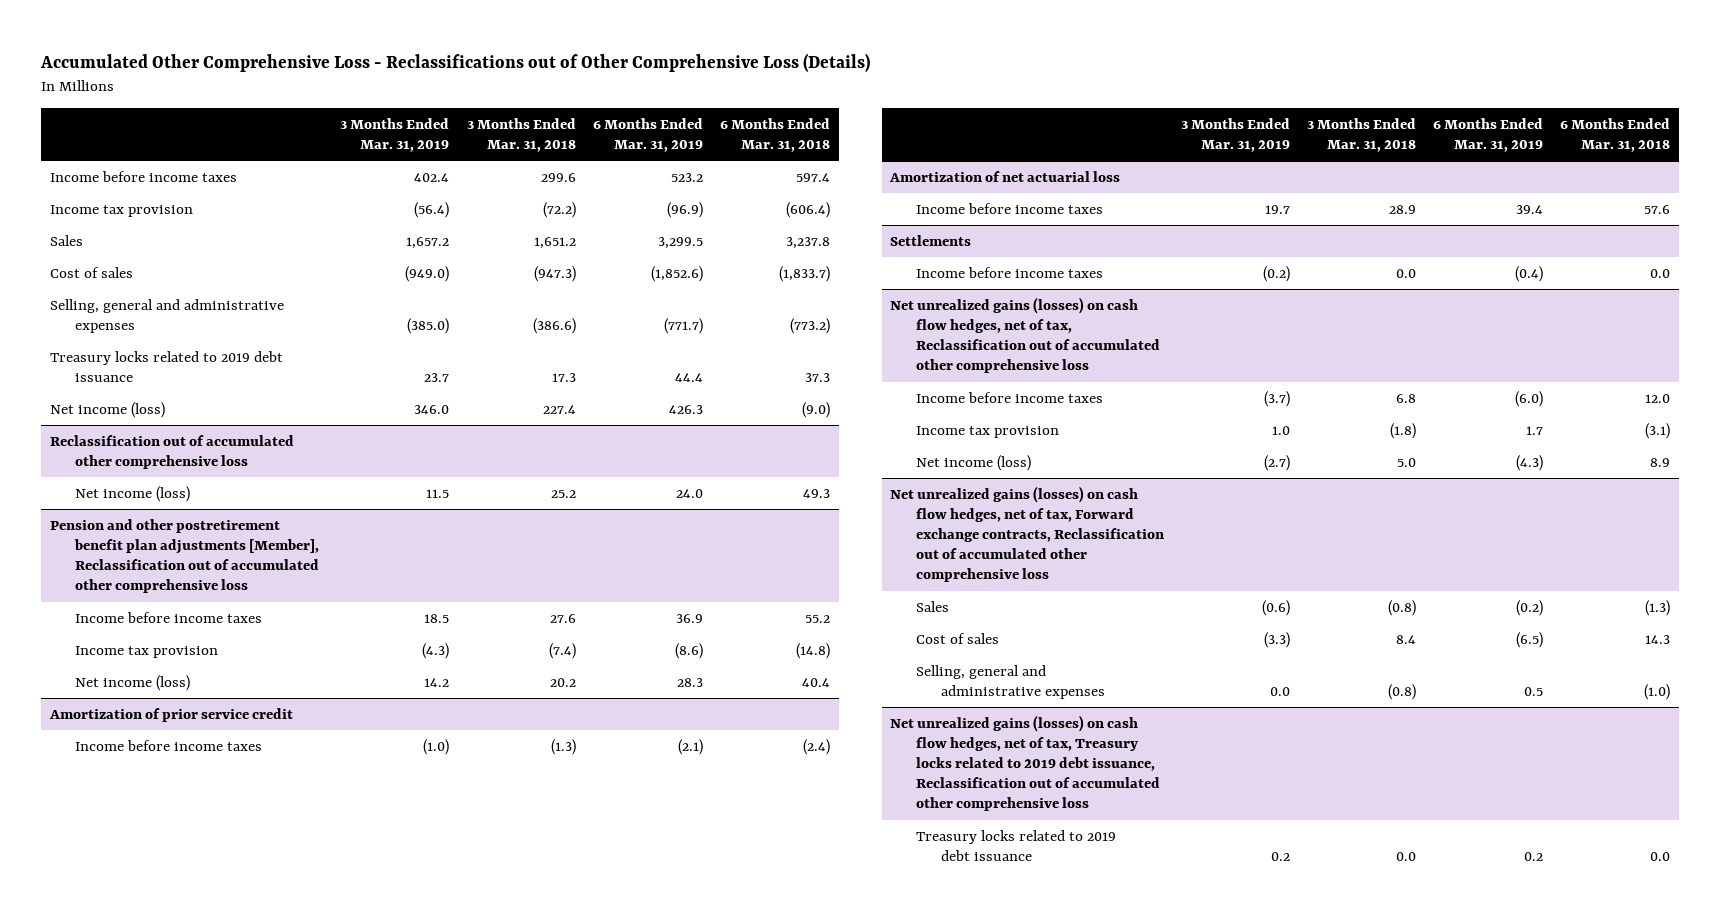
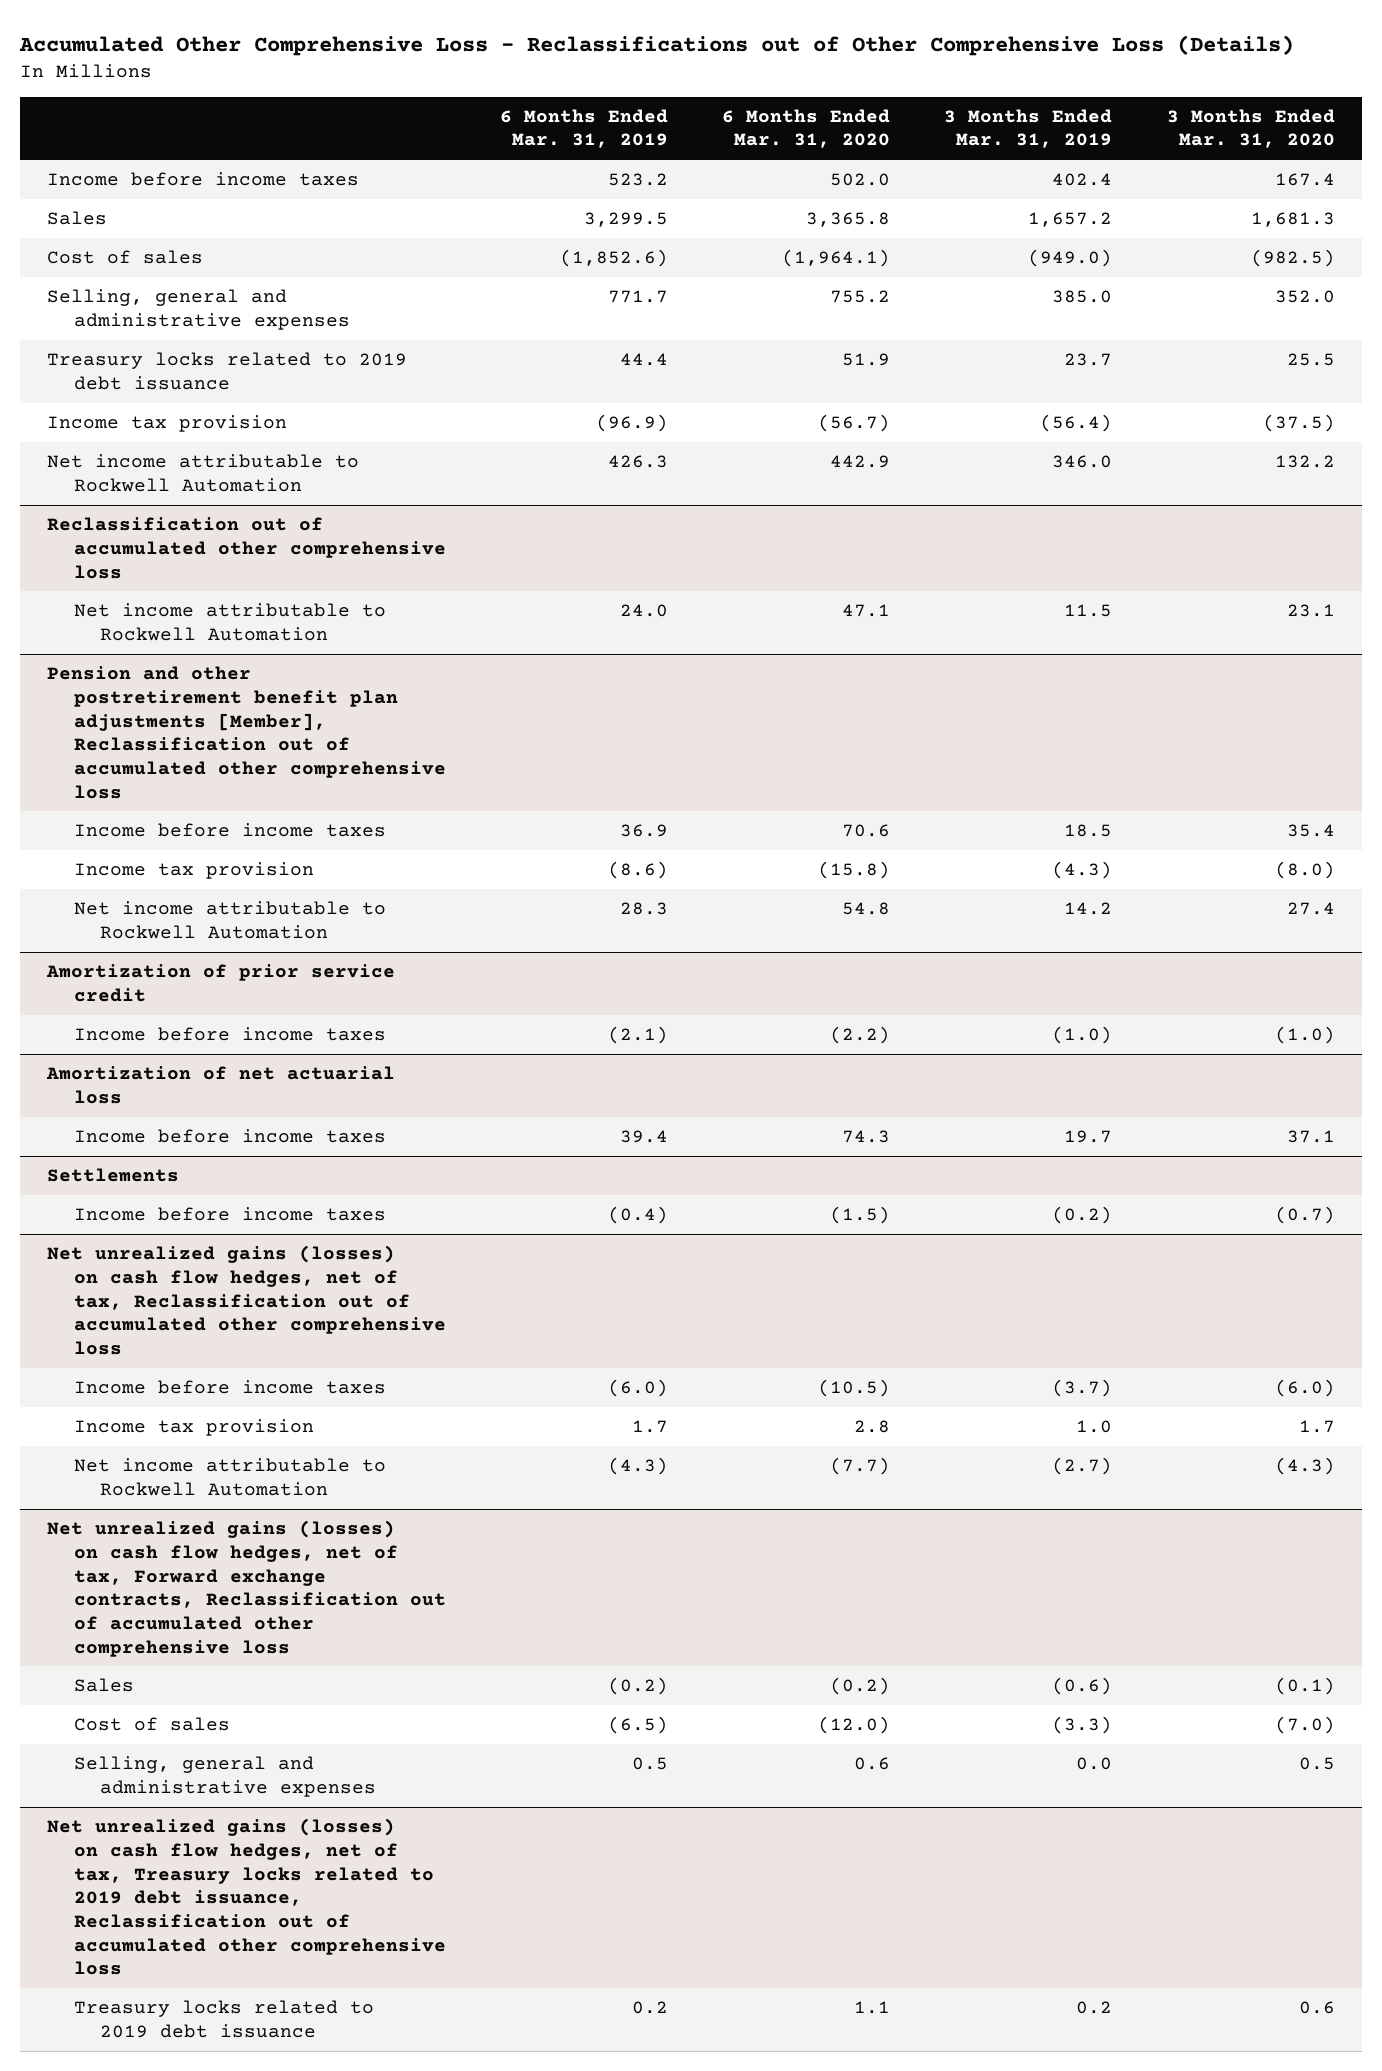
[466,118,576,153] 3 Months Ended Mar. 31, 2018 -> none
[720,118,831,153] 6 Months Ended Mar. 31, 2018 -> none
none -> [722,108,891,149] 6 Months Ended Mar. 31, 2020
none -> [1166,108,1335,149] 3 Months Ended Mar. 31, 2020
[407,318,450,335] (385.0) -> [1052,290,1113,304] 385.0
[663,318,703,335] (771.7) -> [607,290,668,304] 771.7
[49,204,193,217] Income tax provision -> [47,415,288,433] Income tax provision
[49,401,165,418] Net income (loss) -> [47,454,360,492] Net income attributable to Rockwell Automation
[75,485,191,502] Net income (loss) -> [73,603,386,641] Net income attributable to Rockwell Automation
[75,674,191,691] Net income (loss) -> [73,901,386,939] Net income attributable to Rockwell Automation
[915,454,1031,471] Net income (loss) -> [73,1458,386,1496] Net income attributable to Rockwell Automation

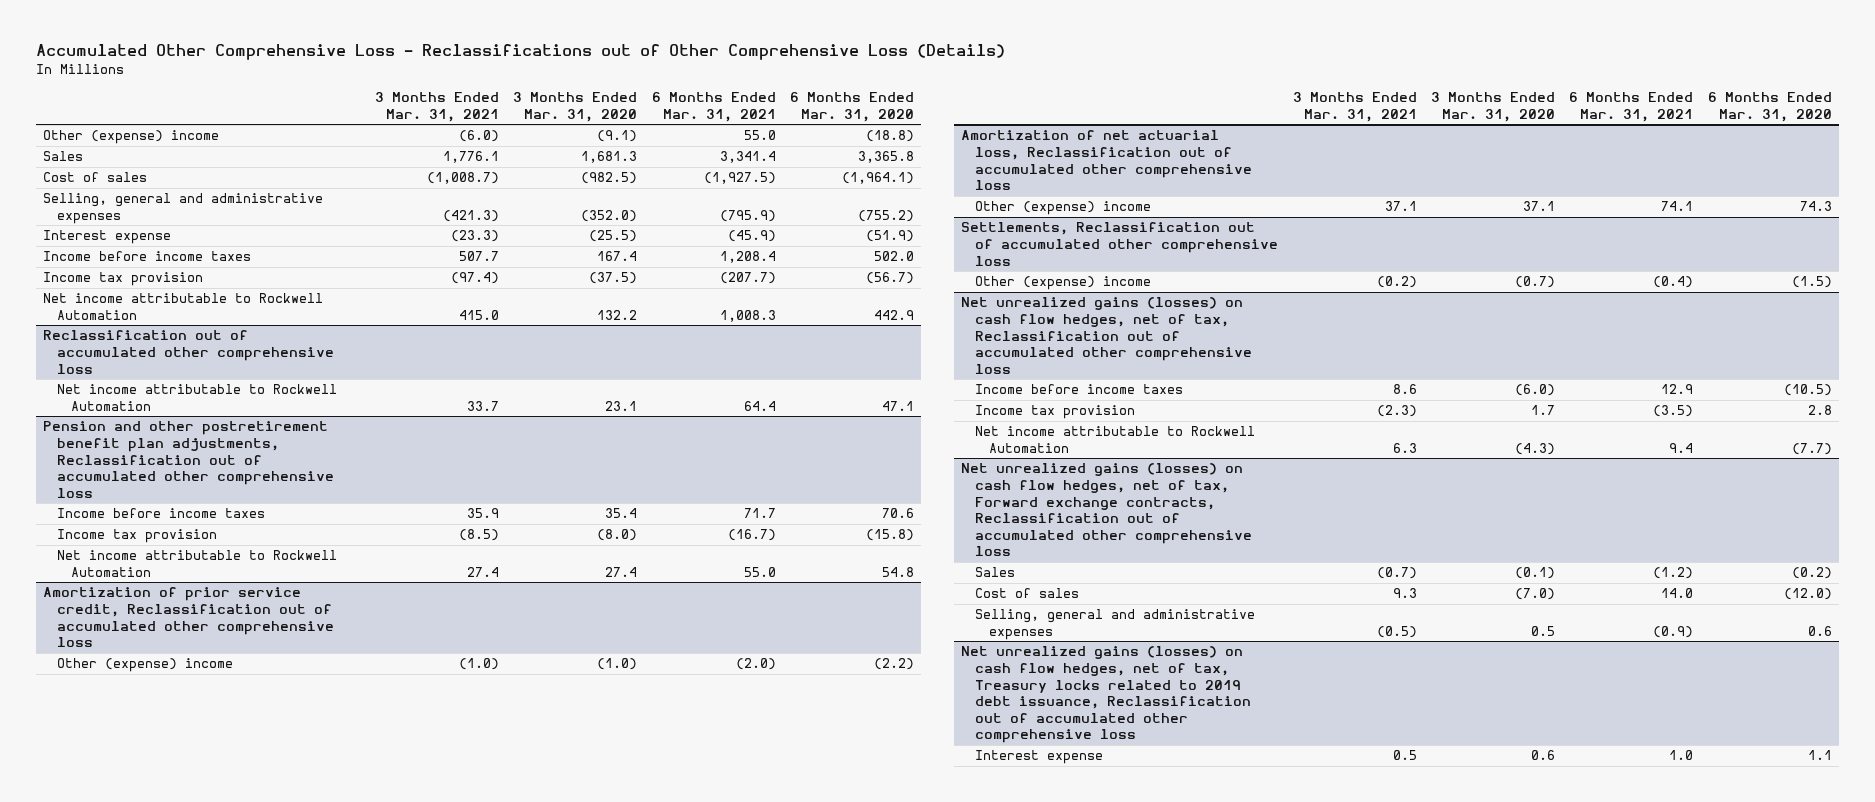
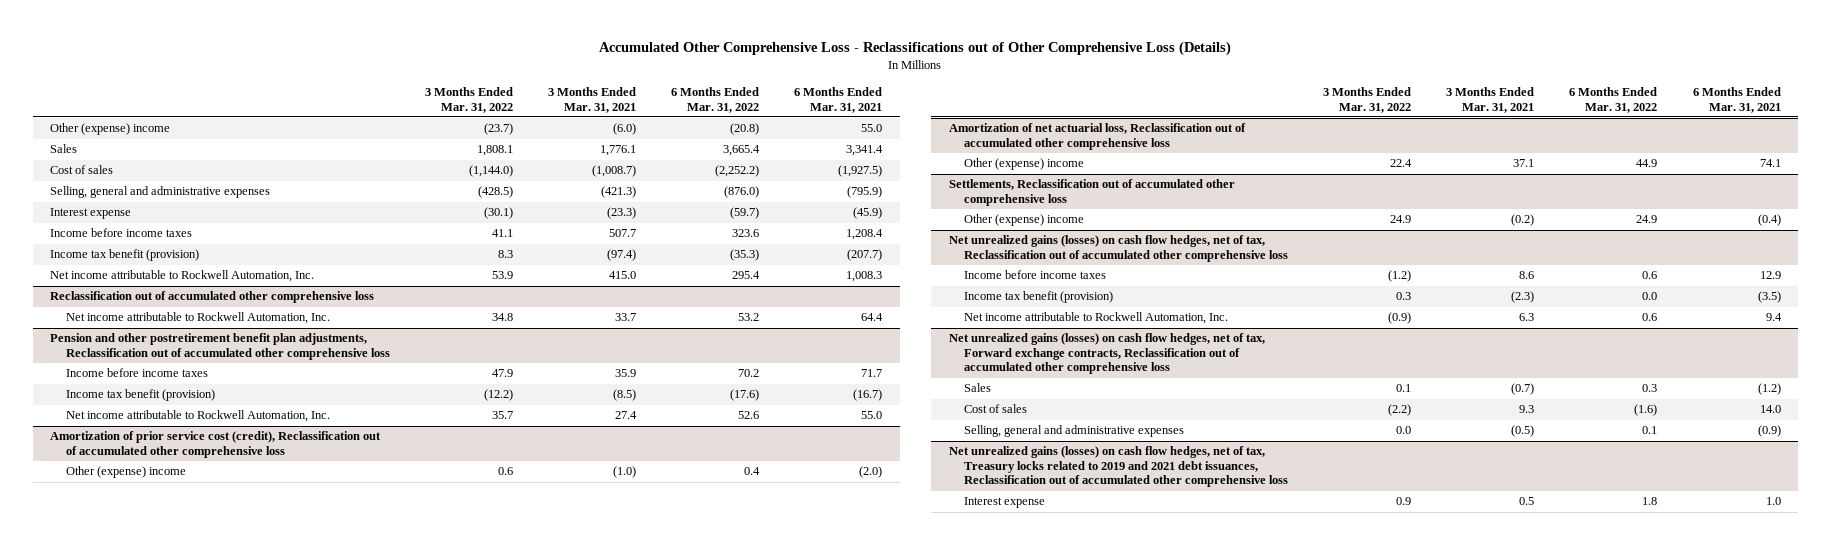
[513,92,638,122] 3 Months Ended Mar. 31, 2020 -> none
[789,92,914,122] 6 Months Ended Mar. 31, 2020 -> none
none -> [425,87,514,113] 3 Months Ended Mar. 31, 2022
none -> [671,87,760,113] 6 Months Ended Mar. 31, 2022
[43,272,204,287] Income tax provision -> [50,249,200,262] Income tax benefit (provision)
[43,293,324,320] Net income attributable to Rockwell Automation -> [50,270,315,283] Net income attributable to Rockwell Automation, Inc.
[57,384,338,411] Net income attributable to Rockwell Automation -> [66,312,331,325] Net income attributable to Rockwell Automation, Inc.
[57,529,218,544] Income tax provision -> [66,389,216,402] Income tax benefit (provision)
[57,550,338,577] Net income attributable to Rockwell Automation -> [66,410,331,423] Net income attributable to Rockwell Automation, Inc.
[43,587,335,648] Amortization of prior service credit, Reclassification out of accumulated other comprehensive loss -> [50,431,382,458] Amortization of prior service cost (credit), Reclassification out of accumulated other comprehensive loss
[975,405,1136,420] Income tax provision -> [964,291,1114,304] Income tax benefit (provision)
[975,426,1256,453] Net income attributable to Rockwell Automation -> [964,312,1229,325] Net income attributable to Rockwell Automation, Inc.
[961,646,1252,744] Net unrealized gains (losses) on cash flow hedges, net of tax, Treasury locks related to 2019 debt issuance, Reclassification out of accumulated other comprehensive loss -> [948,446,1289,488] Net unrealized gains (losses) on cash flow hedges, net of tax, Treasury locks related to 2019 and 2021 debt issuances, Reclassification out of accumulated other comprehensive loss

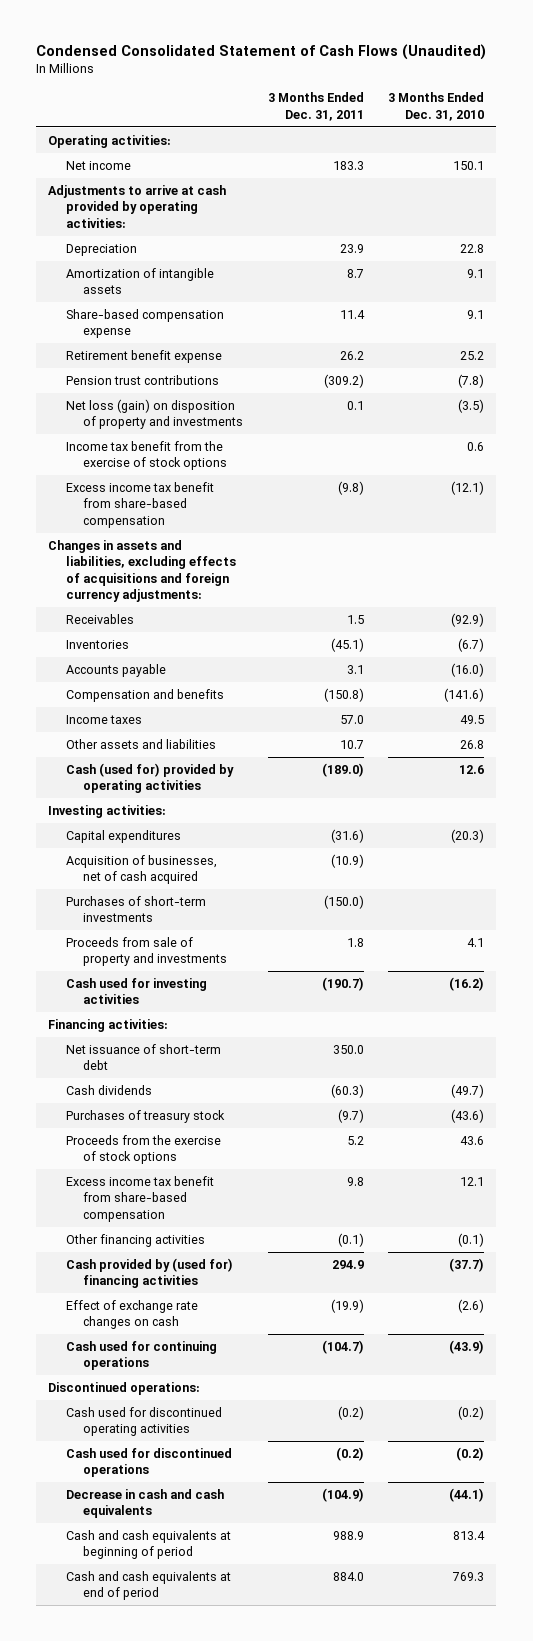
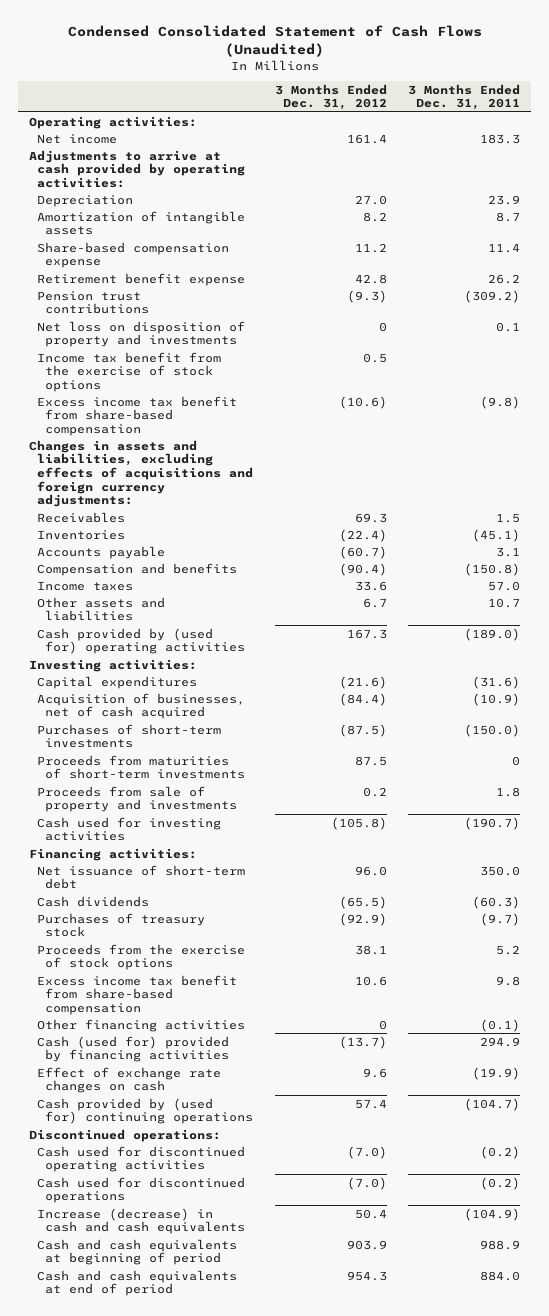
[388,92,485,121] 3 Months Ended Dec. 31, 2010 -> none
none -> [274,83,387,111] 3 Months Ended Dec. 31, 2012
[65,398,243,430] Net loss (gain) on disposition of property and investments -> [37,320,246,348] Net loss on disposition of property and investments
[65,762,234,794] Cash (used for) provided by operating activities -> [37,627,246,655] Cash provided by (used for) operating activities
none -> [37,754,246,780] Proceeds from maturities of short-term investments
[65,1257,233,1289] Cash provided by (used for) financing activities -> [37,1035,230,1063] Cash (used for) provided by financing activities
[65,1340,217,1371] Cash used for continuing operations -> [37,1097,254,1125] Cash provided by (used for) continuing operations
[65,1488,224,1519] Decrease in cash and cash equivalents -> [37,1207,246,1235] Increase (decrease) in cash and cash equivalents

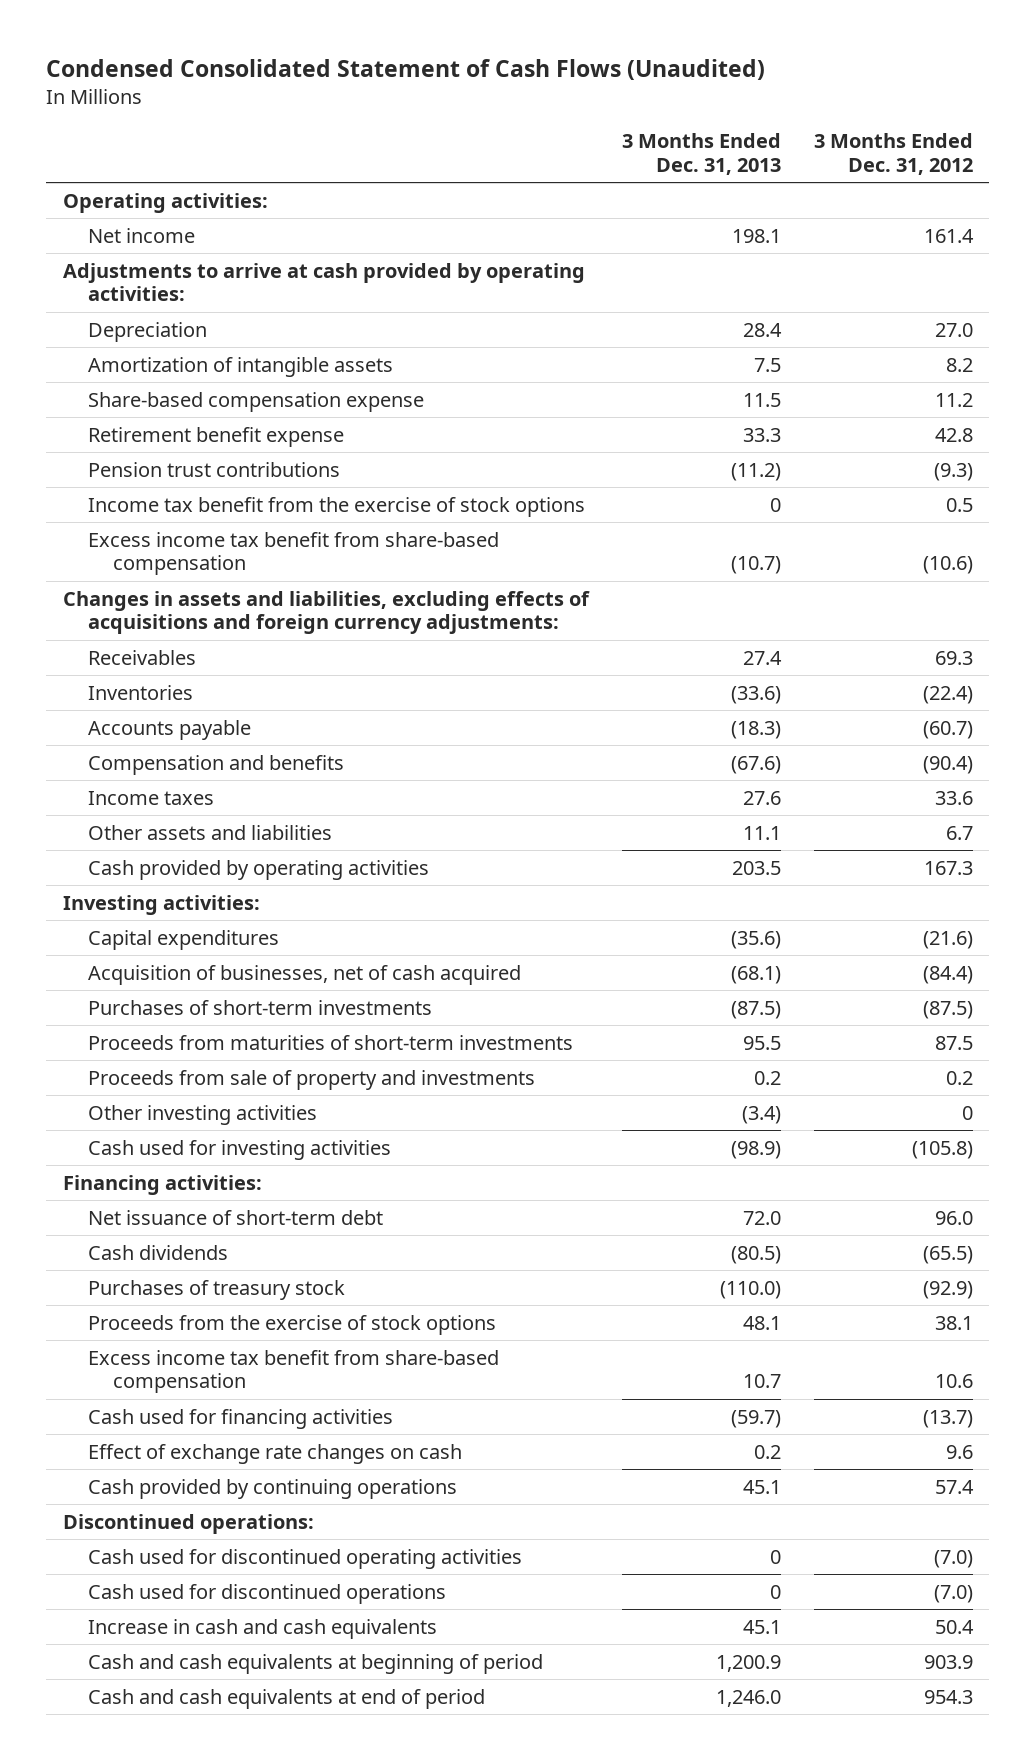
[407,83,520,111] 3 Months Ended Dec. 31, 2011 -> none
none -> [621,133,781,175] 3 Months Ended Dec. 31, 2013
[37,320,246,348] Net loss on disposition of property and investments -> none
[37,627,246,655] Cash provided by (used for) operating activities -> [87,859,429,880] Cash provided by operating activities
none -> [87,1104,317,1125] Other investing activities
[37,1018,246,1032] Other financing activities -> none
[37,1035,230,1063] Cash (used for) provided by financing activities -> [87,1408,393,1429] Cash used for financing activities
[37,1097,254,1125] Cash provided by (used for) continuing operations -> [87,1478,457,1499] Cash provided by continuing operations
[37,1207,246,1235] Increase (decrease) in cash and cash equivalents -> [87,1618,437,1639] Increase in cash and cash equivalents

